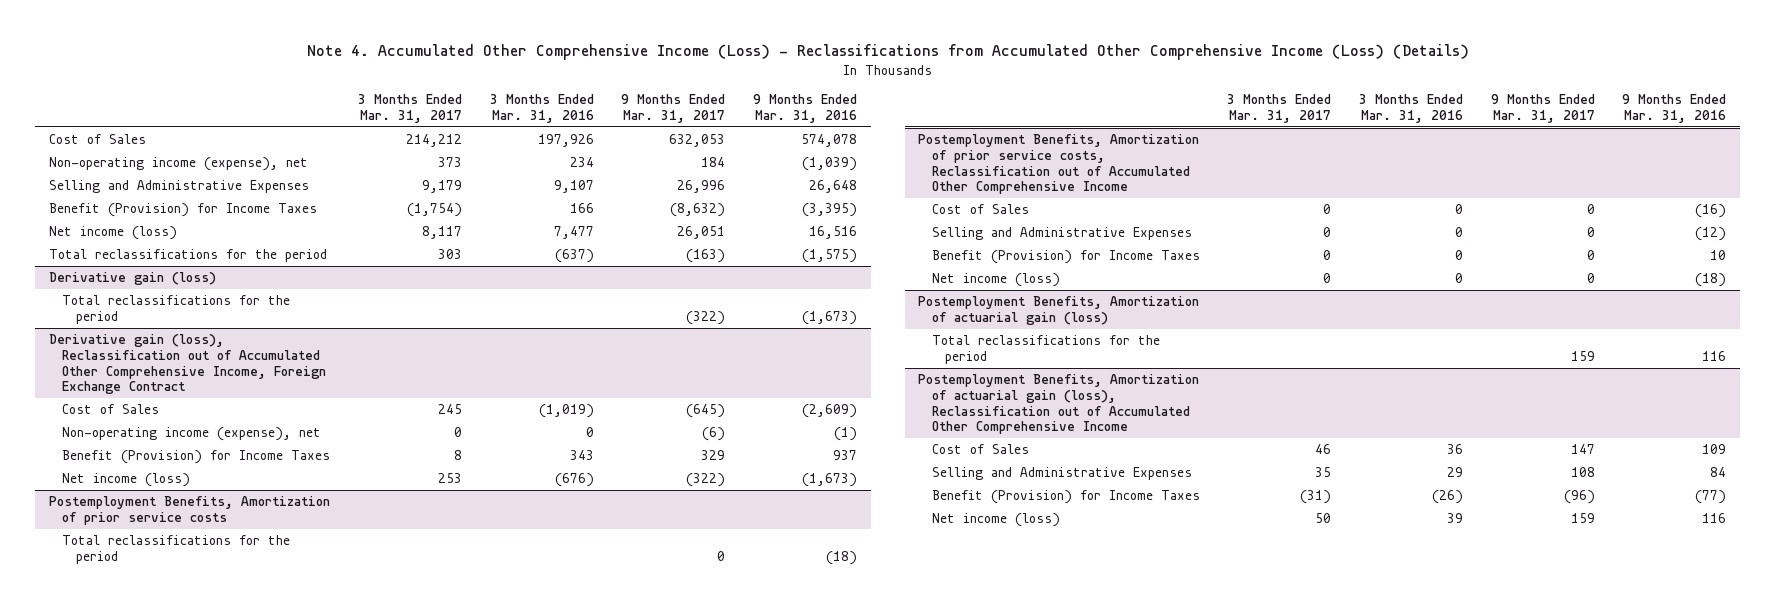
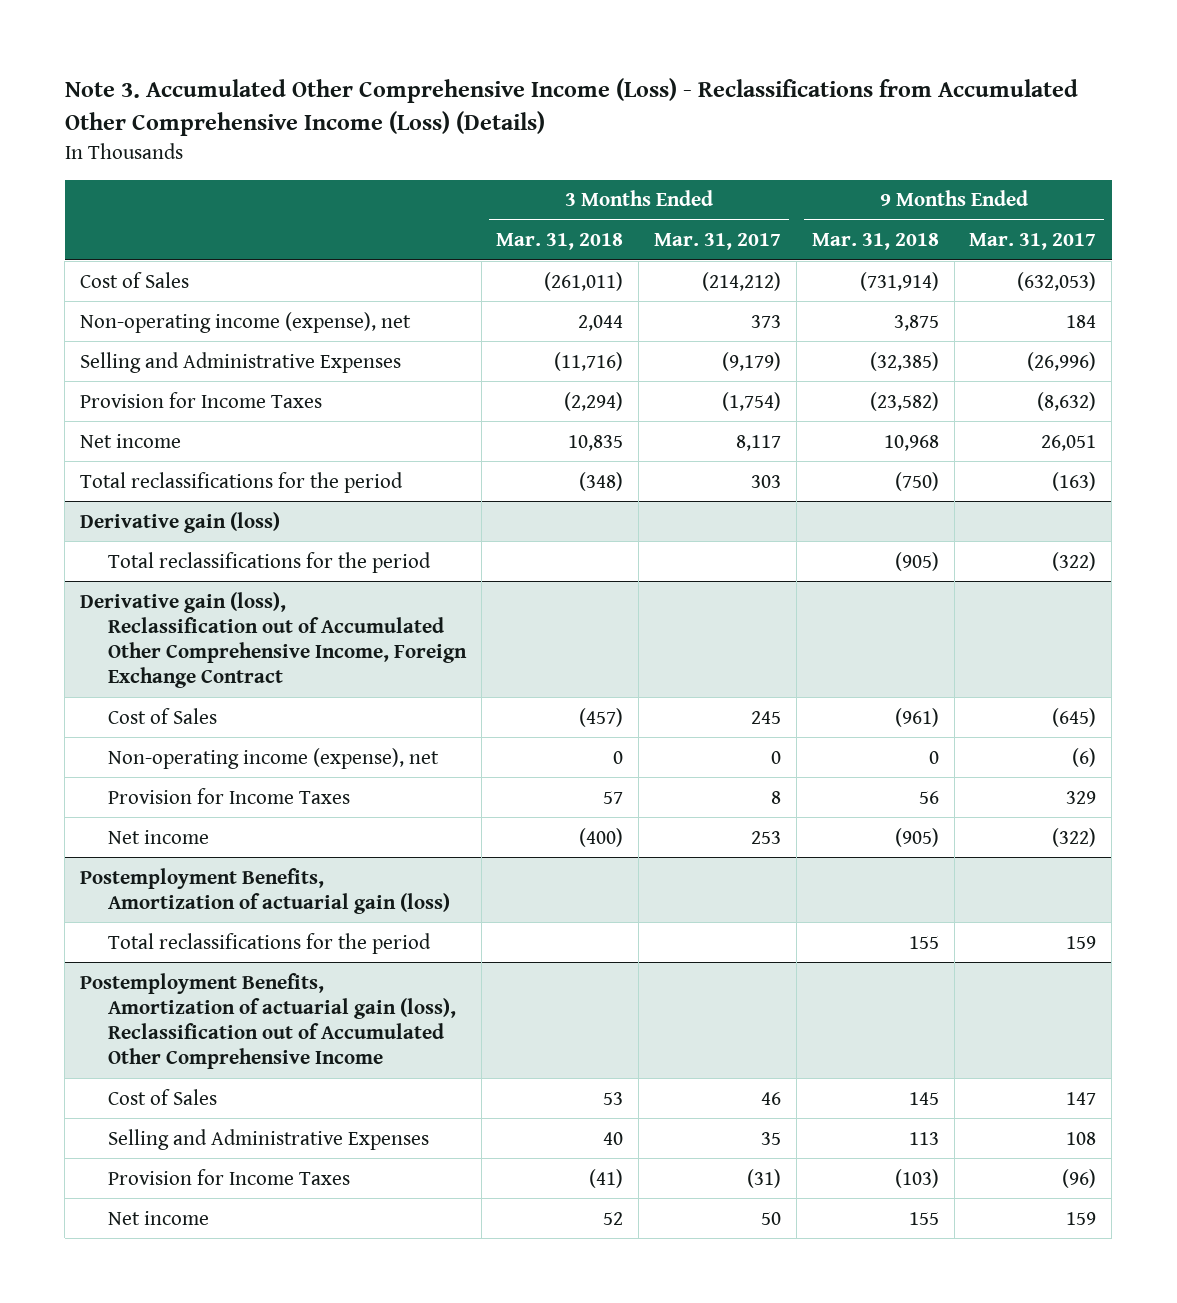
[306,44,1469,61] Note 4. Accumulated Other Comprehensive Income (Loss) - Reclassifications from Accumulated Other Comprehensive Income (Loss) (Details) -> [64,78,1078,137] Note 3. Accumulated Other Comprehensive Income (Loss) - Reclassifications from Accumulated Other Comprehensive Income (Loss) (Details)
[489,94,594,124] 3 Months Ended Mar. 31, 2016 -> none
[752,94,857,124] 9 Months Ended Mar. 31, 2016 -> none
none -> [496,233,624,251] Mar. 31, 2018
none -> [811,233,939,251] Mar. 31, 2018
[406,134,463,148] 214,212 -> [702,271,782,291] (214,212)
[669,134,726,148] 632,053 -> [1017,271,1097,291] (632,053)
[422,180,463,194] 9,179 -> [722,351,782,371] (9,179)
[677,180,726,194] 26,996 -> [1027,351,1097,371] (26,996)
[48,203,317,218] Benefit (Provision) for Income Taxes -> [80,391,323,408] Provision for Income Taxes
[48,226,177,241] Net income (loss) -> [80,433,182,448] Net income
[48,496,330,525] Postemployment Benefits, Amortization of prior service costs -> none
[62,535,291,564] Total reclassifications for the period -> none
[918,134,1200,195] Postemployment Benefits, Amortization of prior service costs, Reclassification out of Accumulated Other Comprehensive Income -> none
[931,204,1029,215] Cost of Sales -> none
[931,227,1192,241] Selling and Administrative Expenses -> none
[931,250,1200,265] Benefit (Provision) for Income Taxes -> none
[931,273,1060,288] Net income (loss) -> none
[62,450,331,465] Benefit (Provision) for Income Taxes -> [107,787,350,804] Provision for Income Taxes
[62,473,191,488] Net income (loss) -> [107,829,209,844] Net income
[931,490,1200,505] Benefit (Provision) for Income Taxes -> [107,1168,350,1185] Provision for Income Taxes
[931,513,1060,528] Net income (loss) -> [107,1210,209,1225] Net income

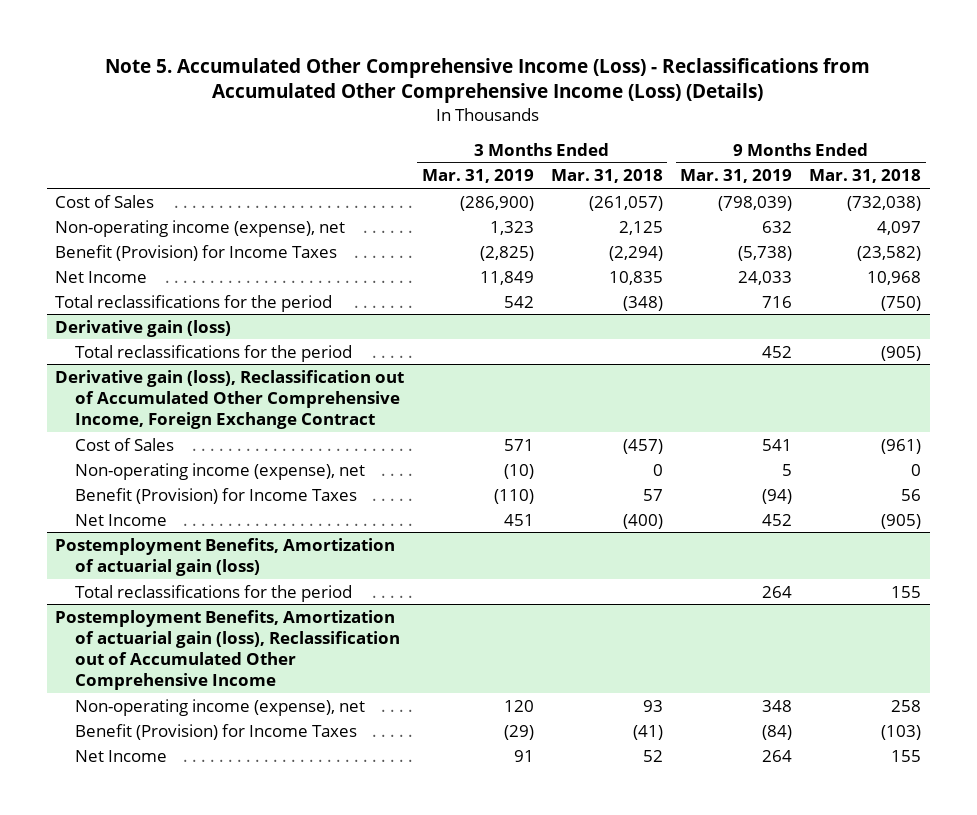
[64,78,1078,137] Note 3. Accumulated Other Comprehensive Income (Loss) - Reclassifications from Accumulated Other Comprehensive Income (Loss) (Details) -> [105,57,871,104] Note 5. Accumulated Other Comprehensive Income (Loss) - Reclassifications from Accumulated Other Comprehensive Income (Loss) (Details)
[654,233,782,251] Mar. 31, 2017 -> none
[969,233,1097,251] Mar. 31, 2017 -> none
none -> [421,169,534,184] Mar. 31, 2019
none -> [680,169,793,184] Mar. 31, 2019
[80,351,402,373] Selling and Administrative Expenses -> none
[544,271,624,291] (261,011) -> [588,195,663,211] (261,057)
[859,271,939,291] (731,914) -> [847,195,922,211] (732,038)
[578,314,624,331] 2,044 -> [618,220,663,235] 2,125
[893,314,939,331] 3,875 -> [877,220,922,235] 4,097
[80,391,323,408] Provision for Income Taxes -> [55,244,338,261] Benefit (Provision) for Income Taxes
[80,433,182,448] Net income -> [55,270,148,283] Net Income
[107,787,350,804] Provision for Income Taxes -> [75,487,358,504] Benefit (Provision) for Income Taxes
[107,829,209,844] Net income -> [75,513,168,526] Net Income
[107,1088,217,1105] Cost of Sales -> none
[107,1128,429,1150] Selling and Administrative Expenses -> none
none -> [75,698,366,716] Non-operating income (expense), net
[107,1168,350,1185] Provision for Income Taxes -> [75,723,358,740] Benefit (Provision) for Income Taxes
[107,1210,209,1225] Net income -> [75,749,168,762] Net Income

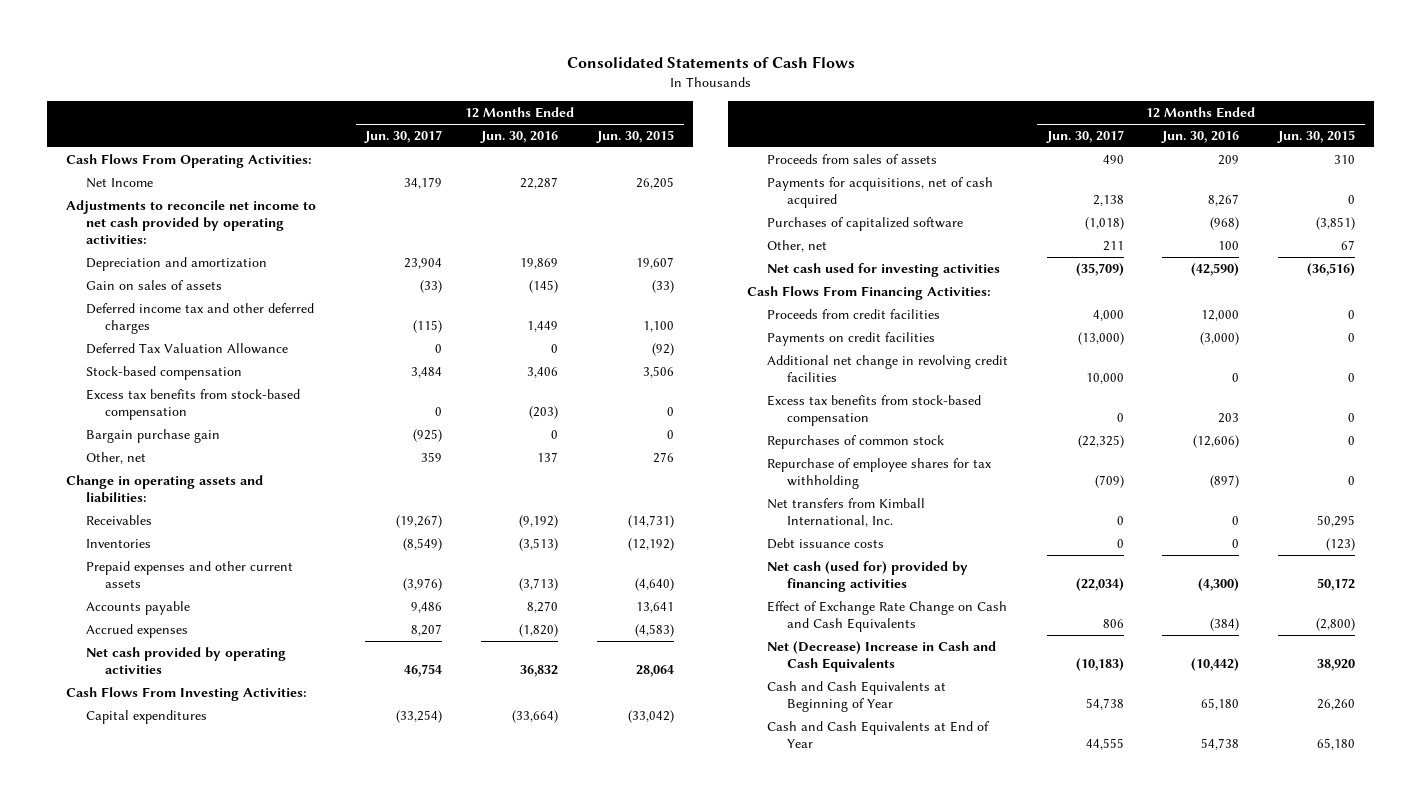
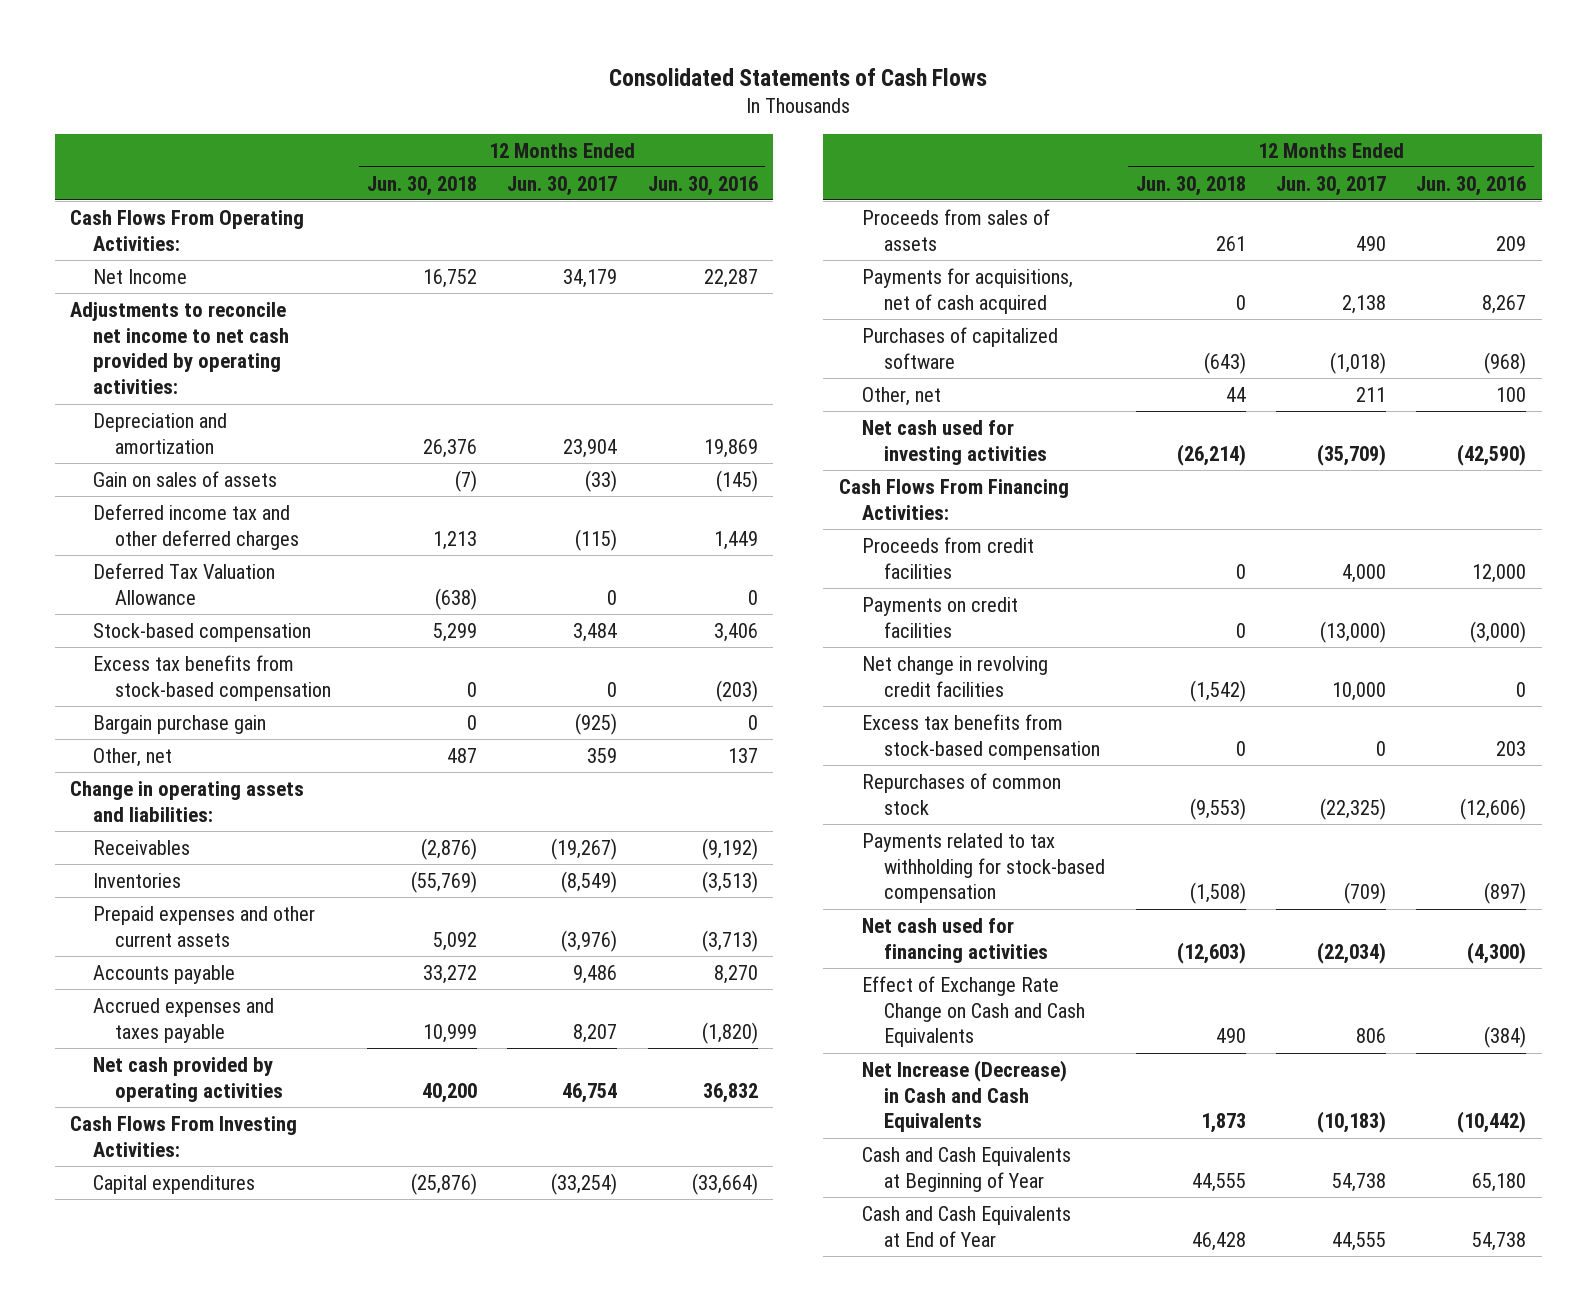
[595,130,674,144] Jun. 30, 2015 -> none
none -> [366,175,477,196] Jun. 30, 2018
[85,623,188,638] Accrued expenses -> [92,997,274,1043] Accrued expenses and taxes payable
[767,354,1009,383] Additional net change in revolving credit facilities -> [861,655,1048,697] Net change in revolving credit facilities
[767,497,926,528] Net transfers from Kimball International, Inc. -> none
[767,537,885,549] Debt issuance costs -> none
[767,457,993,490] Repurchase of employee shares for tax withholding -> [861,832,1106,904] Payments related to tax withholding for stock-based compensation
[767,560,969,593] Net cash (used for) provided by financing activities -> [861,917,1049,963] Net cash used for financing activities
[767,640,997,673] Net (Decrease) Increase in Cash and Cash Equivalents -> [861,1059,1067,1133] Net Increase (Decrease) in Cash and Cash Equivalents

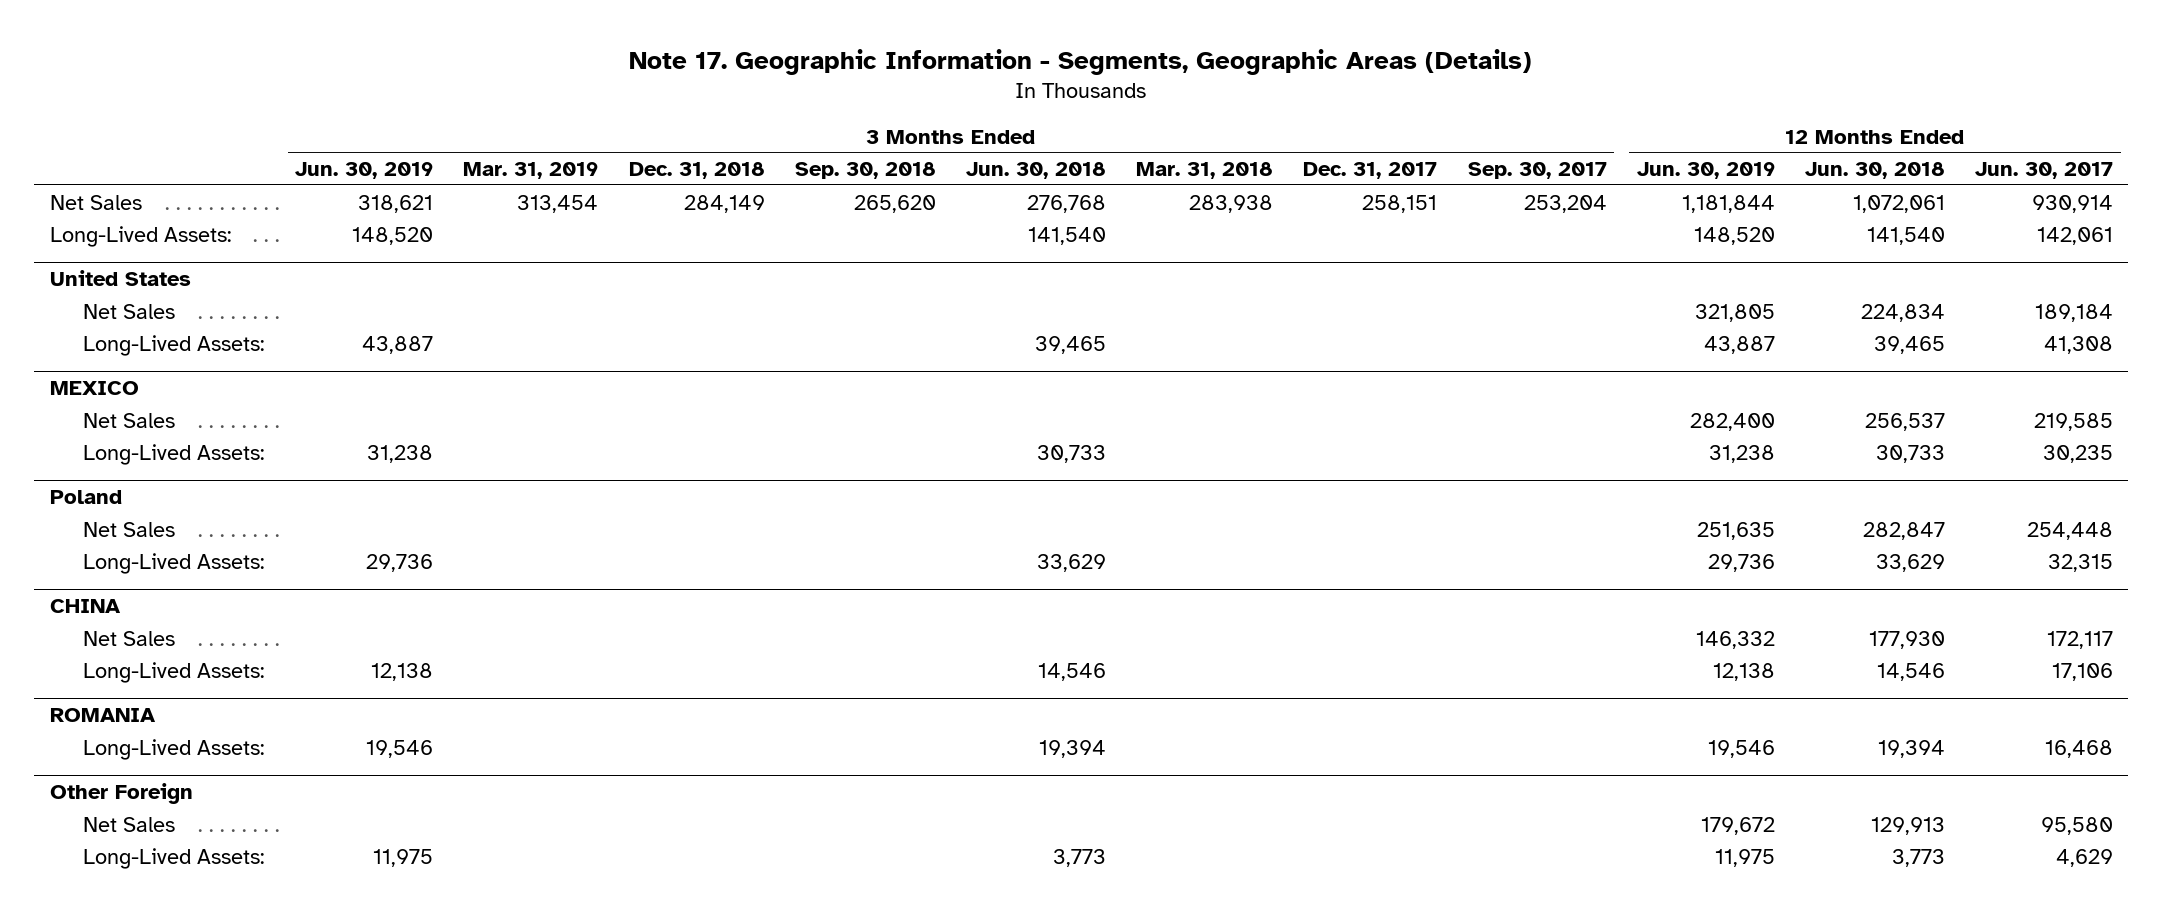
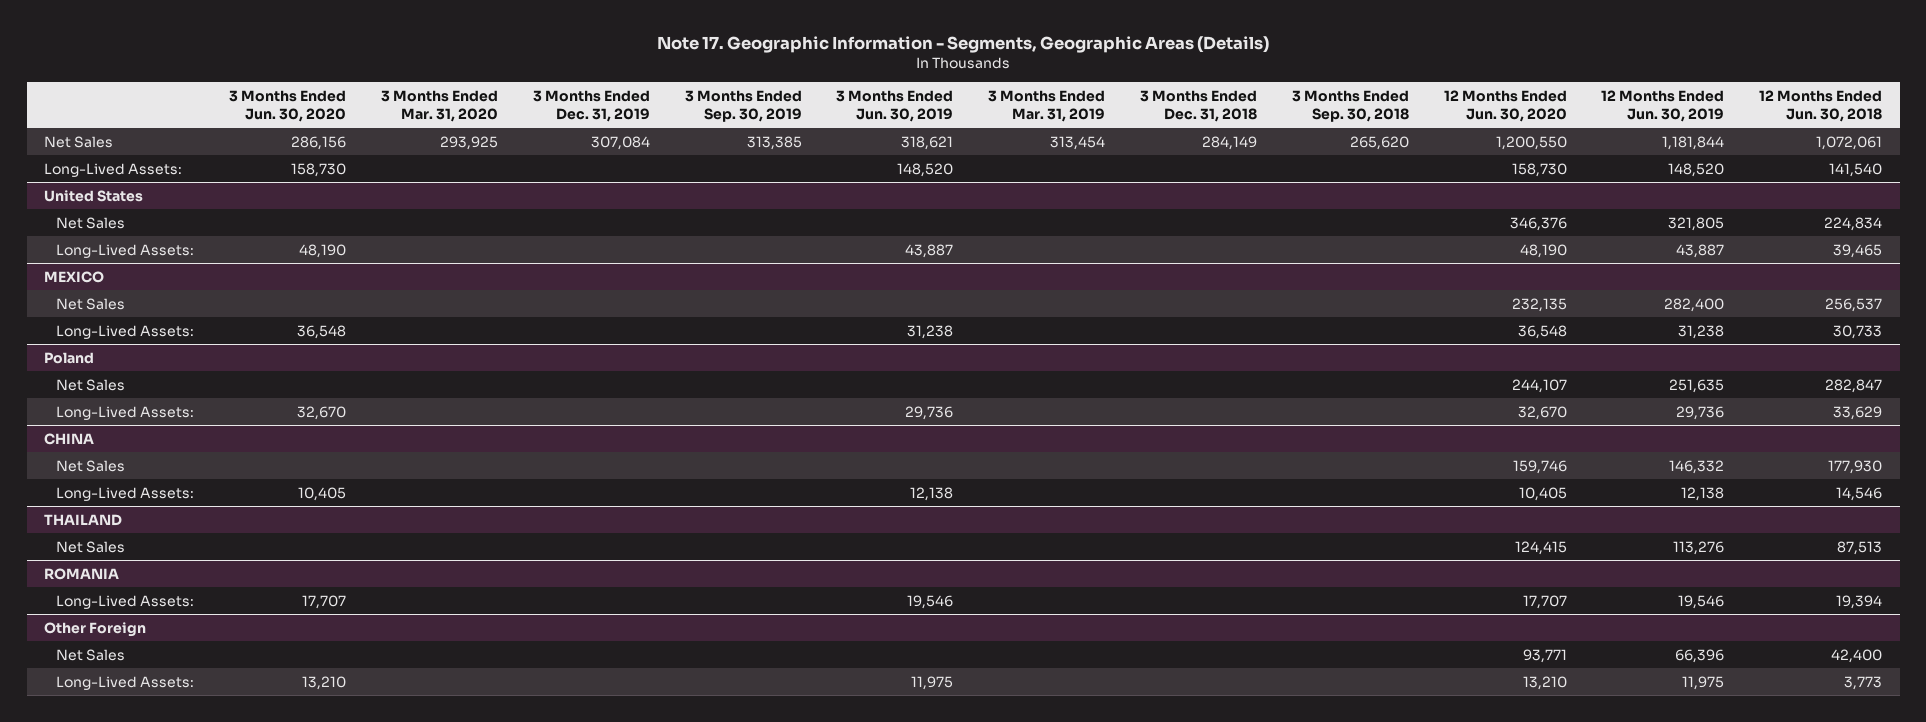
[965,162,1106,180] Jun. 30, 2018 -> none
[1136,162,1274,180] Mar. 31, 2018 -> none
[1303,162,1438,180] Dec. 31, 2017 -> none
[1467,162,1607,180] Sep. 30, 2017 -> none
[1975,162,2114,180] Jun. 30, 2017 -> none
none -> [229,89,347,122] 3 Months Ended Jun. 30, 2020
none -> [380,89,498,122] 3 Months Ended Mar. 31, 2020
none -> [532,89,650,122] 3 Months Ended Dec. 31, 2019
none -> [684,89,802,122] 3 Months Ended Sep. 30, 2019
none -> [1443,89,1567,122] 12 Months Ended Jun. 30, 2020
none -> [44,513,123,526] THAILAND
none -> [56,540,126,553] Net Sales
[1700,816,1775,835] 179,672 -> [1675,648,1725,663] 66,396
[1870,816,1945,835] 129,913 -> [1831,648,1883,663] 42,400

